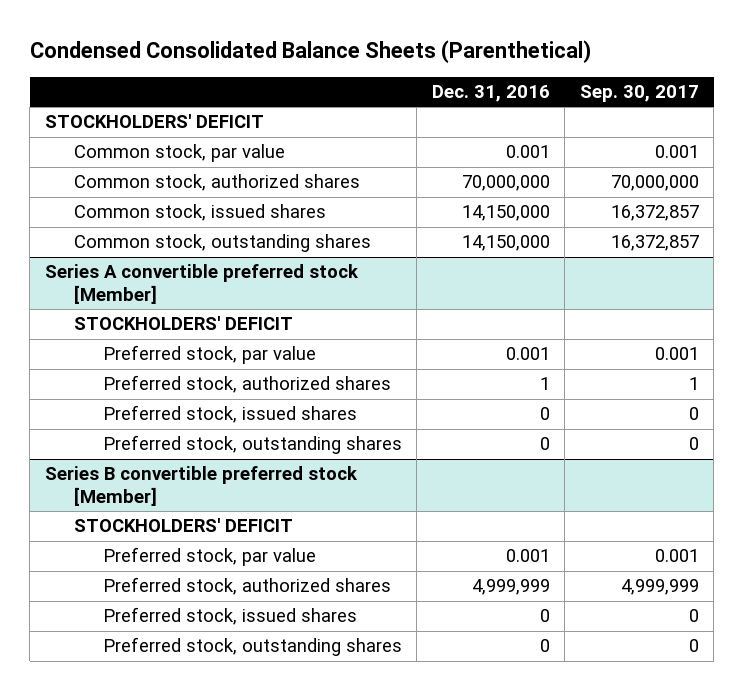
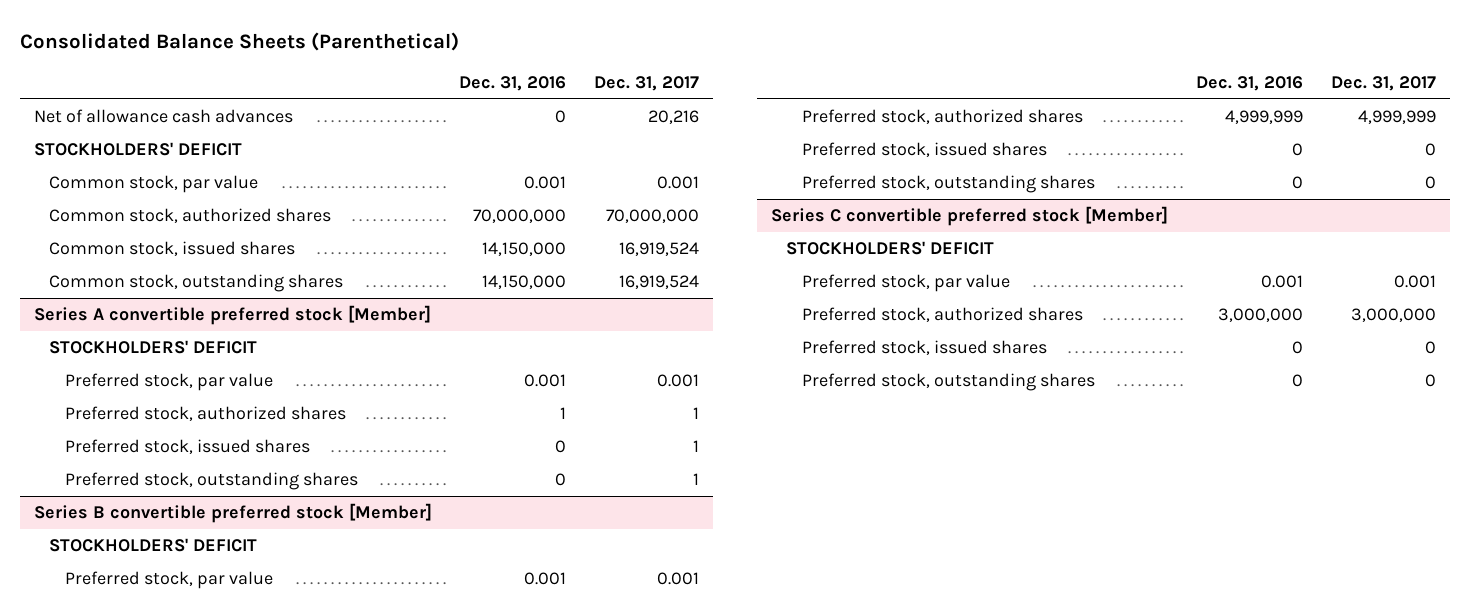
[29,40,591,64] Condensed Consolidated Balance Sheets (Parenthetical) -> [20,31,460,51] Consolidated Balance Sheets (Parenthetical)
[579,85,699,103] Sep. 30, 2017 -> none
none -> [593,75,699,91] Dec. 31, 2017
none -> [33,109,293,124] Net of allowance cash advances
none -> [770,206,1168,227] Series C convertible preferred stock [Member]
none -> [786,241,995,256] STOCKHOLDERS' DEFICIT
none -> [801,274,1010,293] Preferred stock, par value
none -> [801,307,1083,323] Preferred stock, authorized shares
none -> [801,340,1047,356] Preferred stock, issued shares
none -> [801,373,1095,392] Preferred stock, outstanding shares

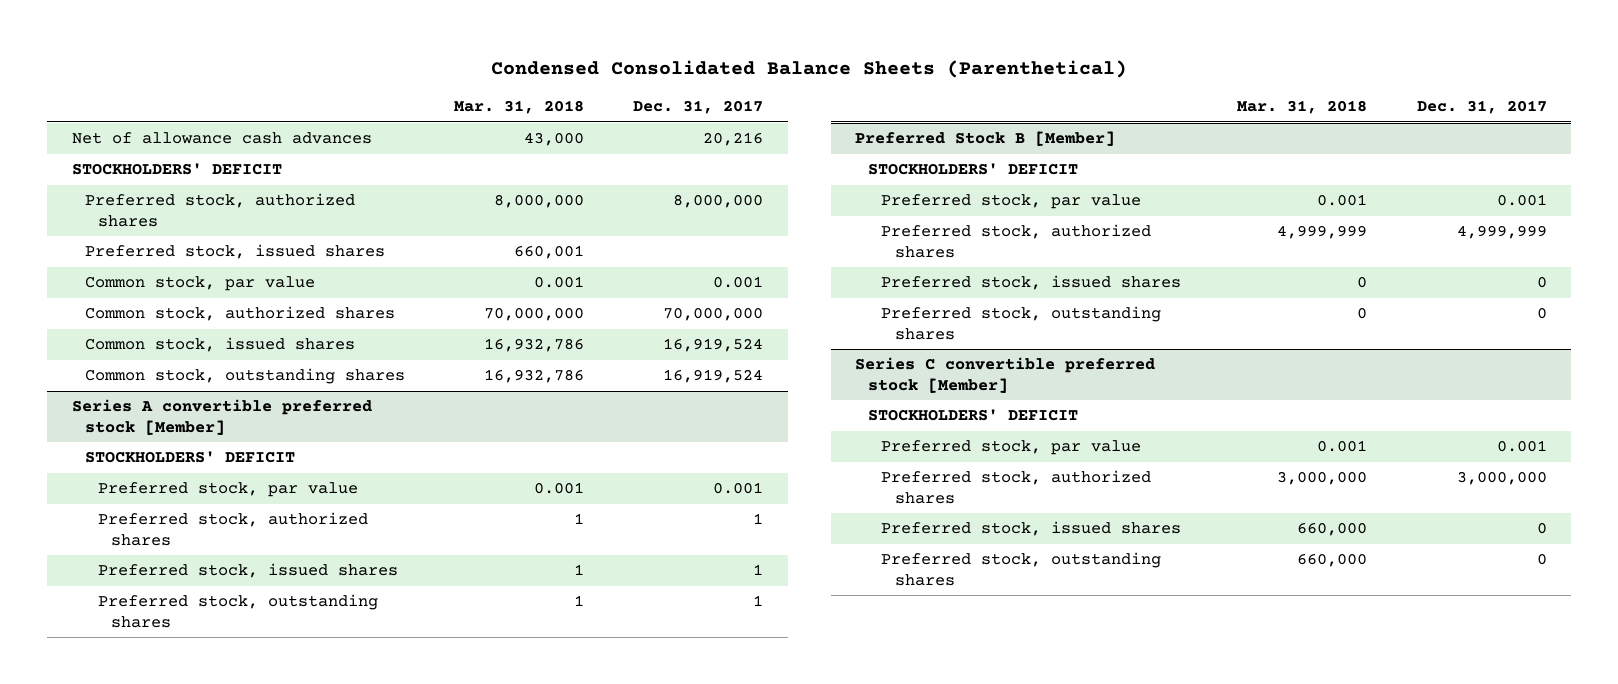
[20,31,460,51] Consolidated Balance Sheets (Parenthetical) -> [491,59,1128,78] Condensed Consolidated Balance Sheets (Parenthetical)
[459,75,567,91] Dec. 31, 2016 -> none
none -> [453,100,584,115] Mar. 31, 2018
none -> [84,193,355,227] Preferred stock, authorized shares
none -> [84,244,385,260] Preferred stock, issued shares
[33,503,432,524] Series B convertible preferred stock [Member] -> [855,131,1116,147] Preferred Stock B [Member]

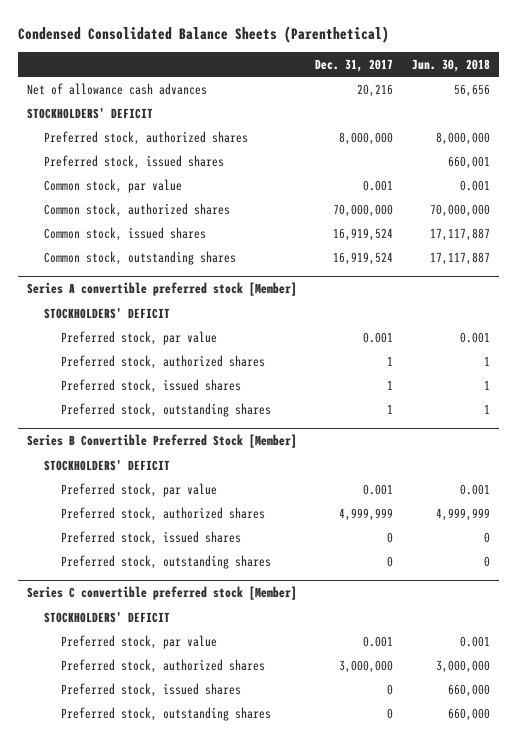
[453,100,584,115] Mar. 31, 2018 -> none
none -> [411,58,490,72] Jun. 30, 2018
[855,131,1116,147] Preferred Stock B [Member] -> [27,434,298,449] Series B Convertible Preferred Stock [Member]

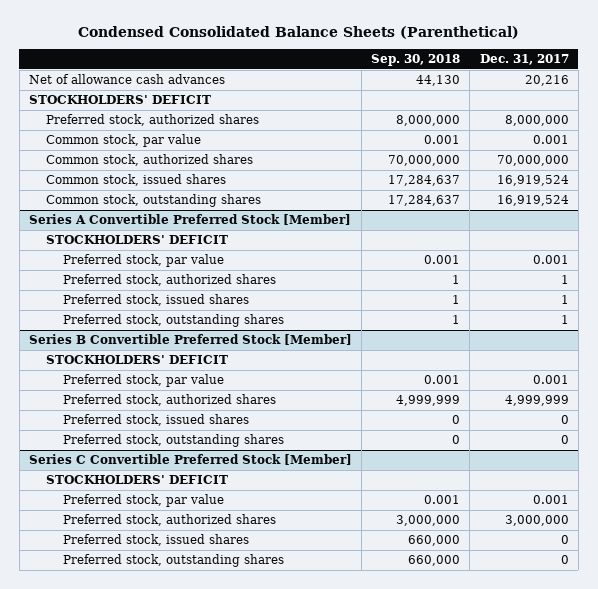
[411,58,490,72] Jun. 30, 2018 -> none
none -> [371,54,461,67] Sep. 30, 2018
[44,154,225,169] Preferred stock, issued shares -> none
[27,282,298,297] Series A convertible preferred stock [Member] -> [28,214,351,226] Series A Convertible Preferred Stock [Member]
[27,586,298,601] Series C convertible preferred stock [Member] -> [28,454,352,466] Series C Convertible Preferred Stock [Member]

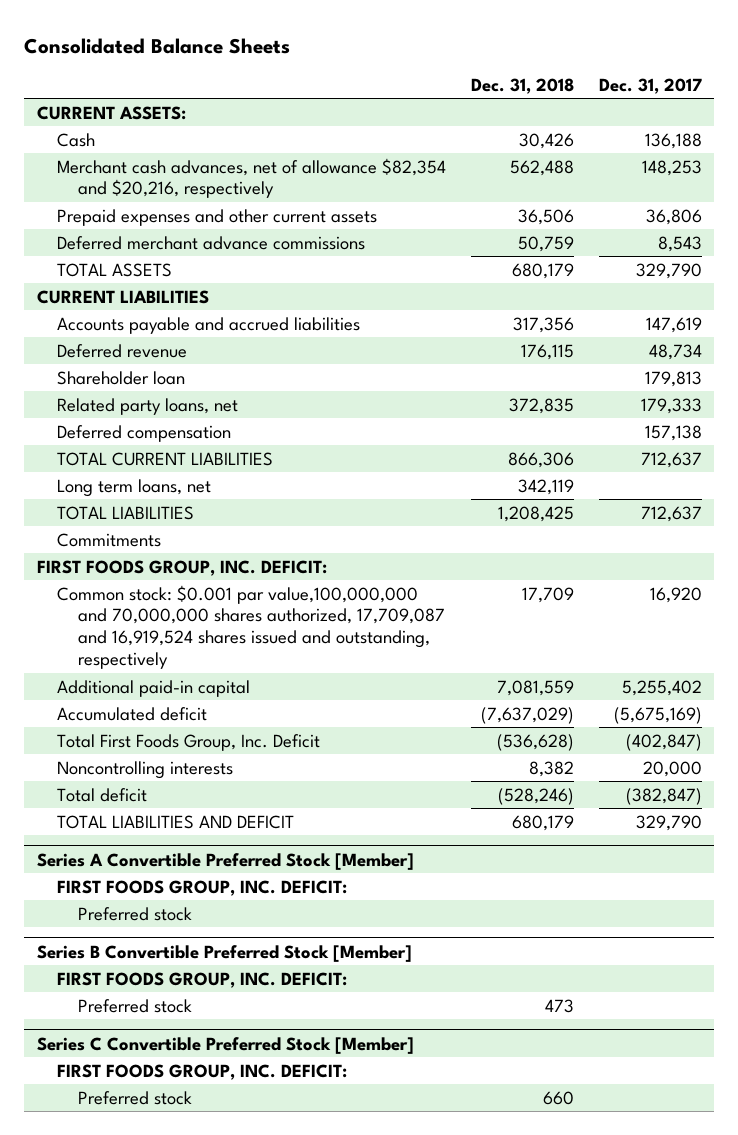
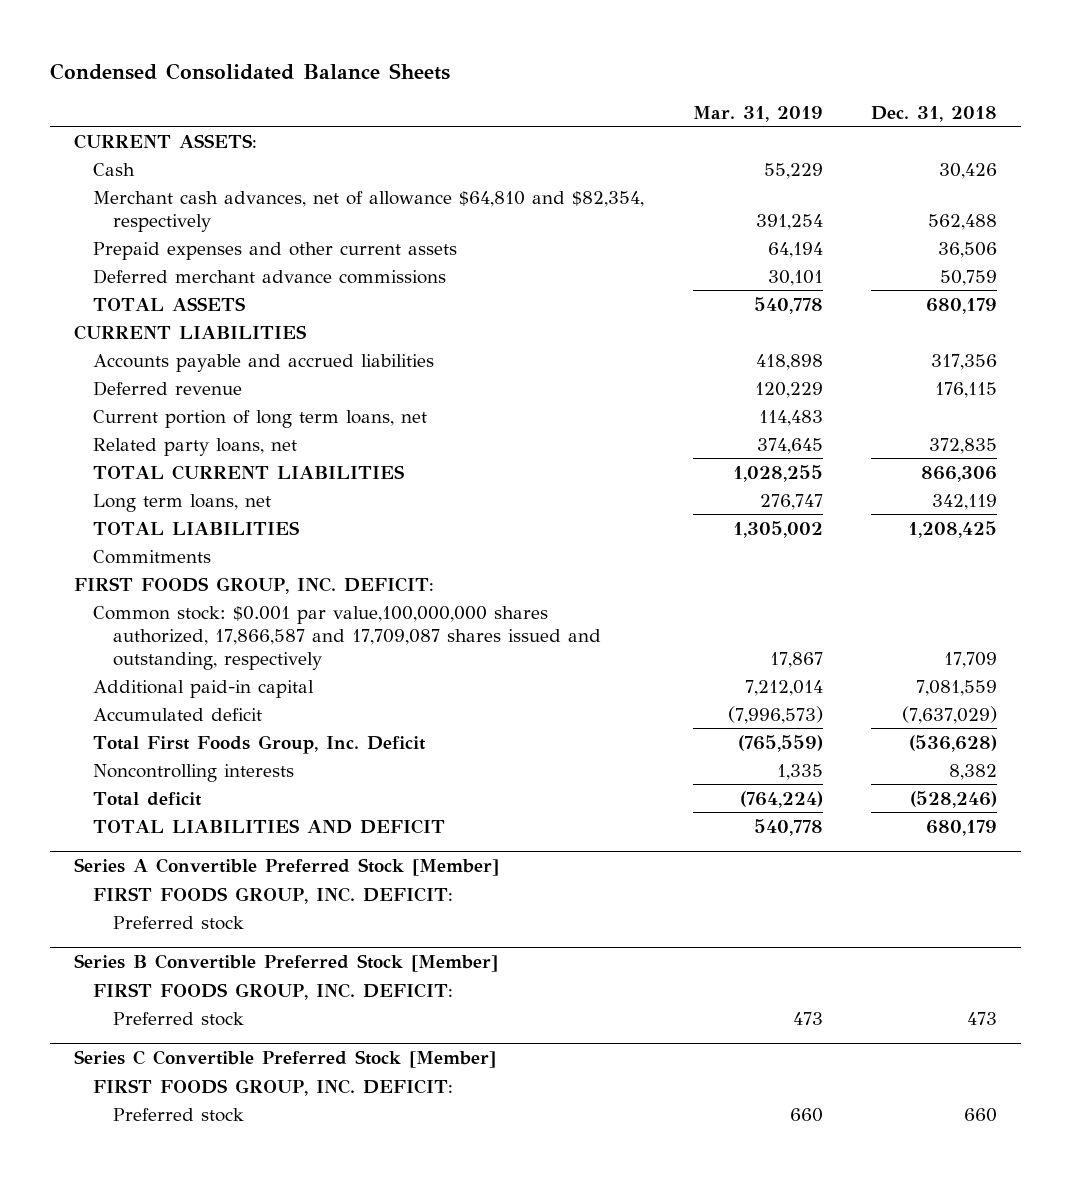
[24,37,291,54] Consolidated Balance Sheets -> [50,63,451,81] Condensed Consolidated Balance Sheets
[598,77,702,94] Dec. 31, 2017 -> none
none -> [692,105,823,122] Mar. 31, 2019
[57,157,447,199] Merchant cash advances, net of allowance $82,354 and $20,216, respectively -> [93,190,645,232] Merchant cash advances, net of allowance $64,810 and $82,354, respectively
[57,370,186,385] Shareholder loan -> none
none -> [93,409,428,428] Current portion of long term loans, net
[57,424,232,442] Deferred compensation -> none
[57,584,445,670] Common stock: $0.001 par value,100,000,000 and 70,000,000 shares authorized, 17,709,087 and 16,919,524 shares issued and outstanding, respectively -> [93,605,601,670] Common stock: $0.001 par value,100,000,000 shares authorized, 17,866,587 and 17,709,087 shares issued and outstanding, respectively

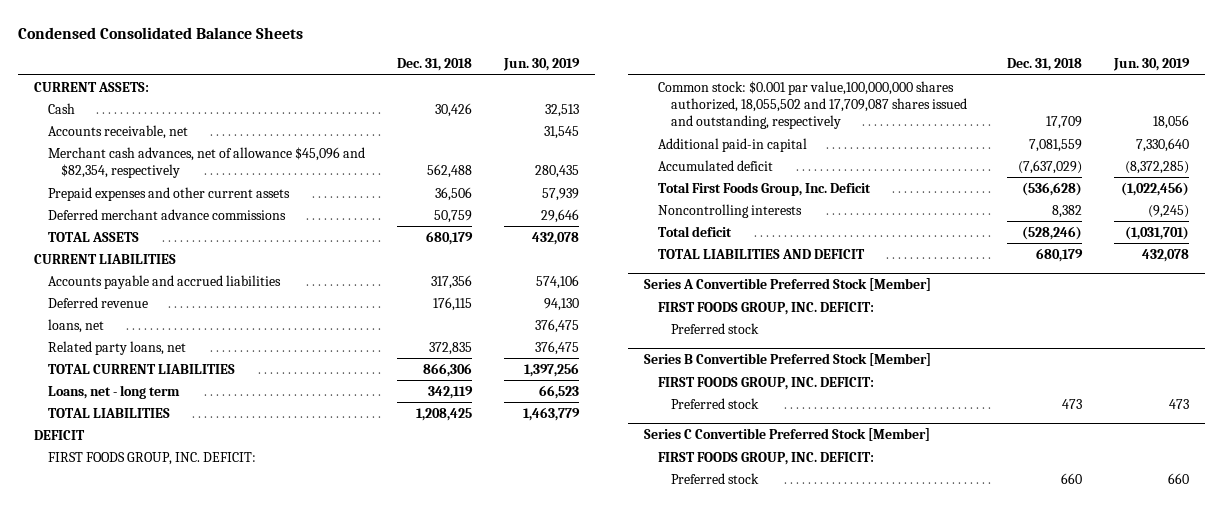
[692,105,823,122] Mar. 31, 2019 -> none
none -> [502,58,580,72] Jun. 30, 2019
none -> [47,124,188,139] Accounts receivable, net
[93,190,645,232] Merchant cash advances, net of allowance $64,810 and $82,354, respectively -> [47,146,365,178] Merchant cash advances, net of allowance $45,096 and $82,354, respectively
[93,409,428,428] Current portion of long term loans, net -> none
none -> [47,318,104,333] loans, net
[93,493,272,512] Long term loans, net -> [47,384,180,399] Loans, net - long term
[93,549,212,564] Commitments -> none
none -> [34,429,86,440] DEFICIT
[93,605,601,670] Common stock: $0.001 par value,100,000,000 shares authorized, 17,866,587 and 17,709,087 shares issued and outstanding, respectively -> [657,80,967,129] Common stock: $0.001 par value,100,000,000 shares authorized, 18,055,502 and 17,709,087 shares issued and outstanding, respectively

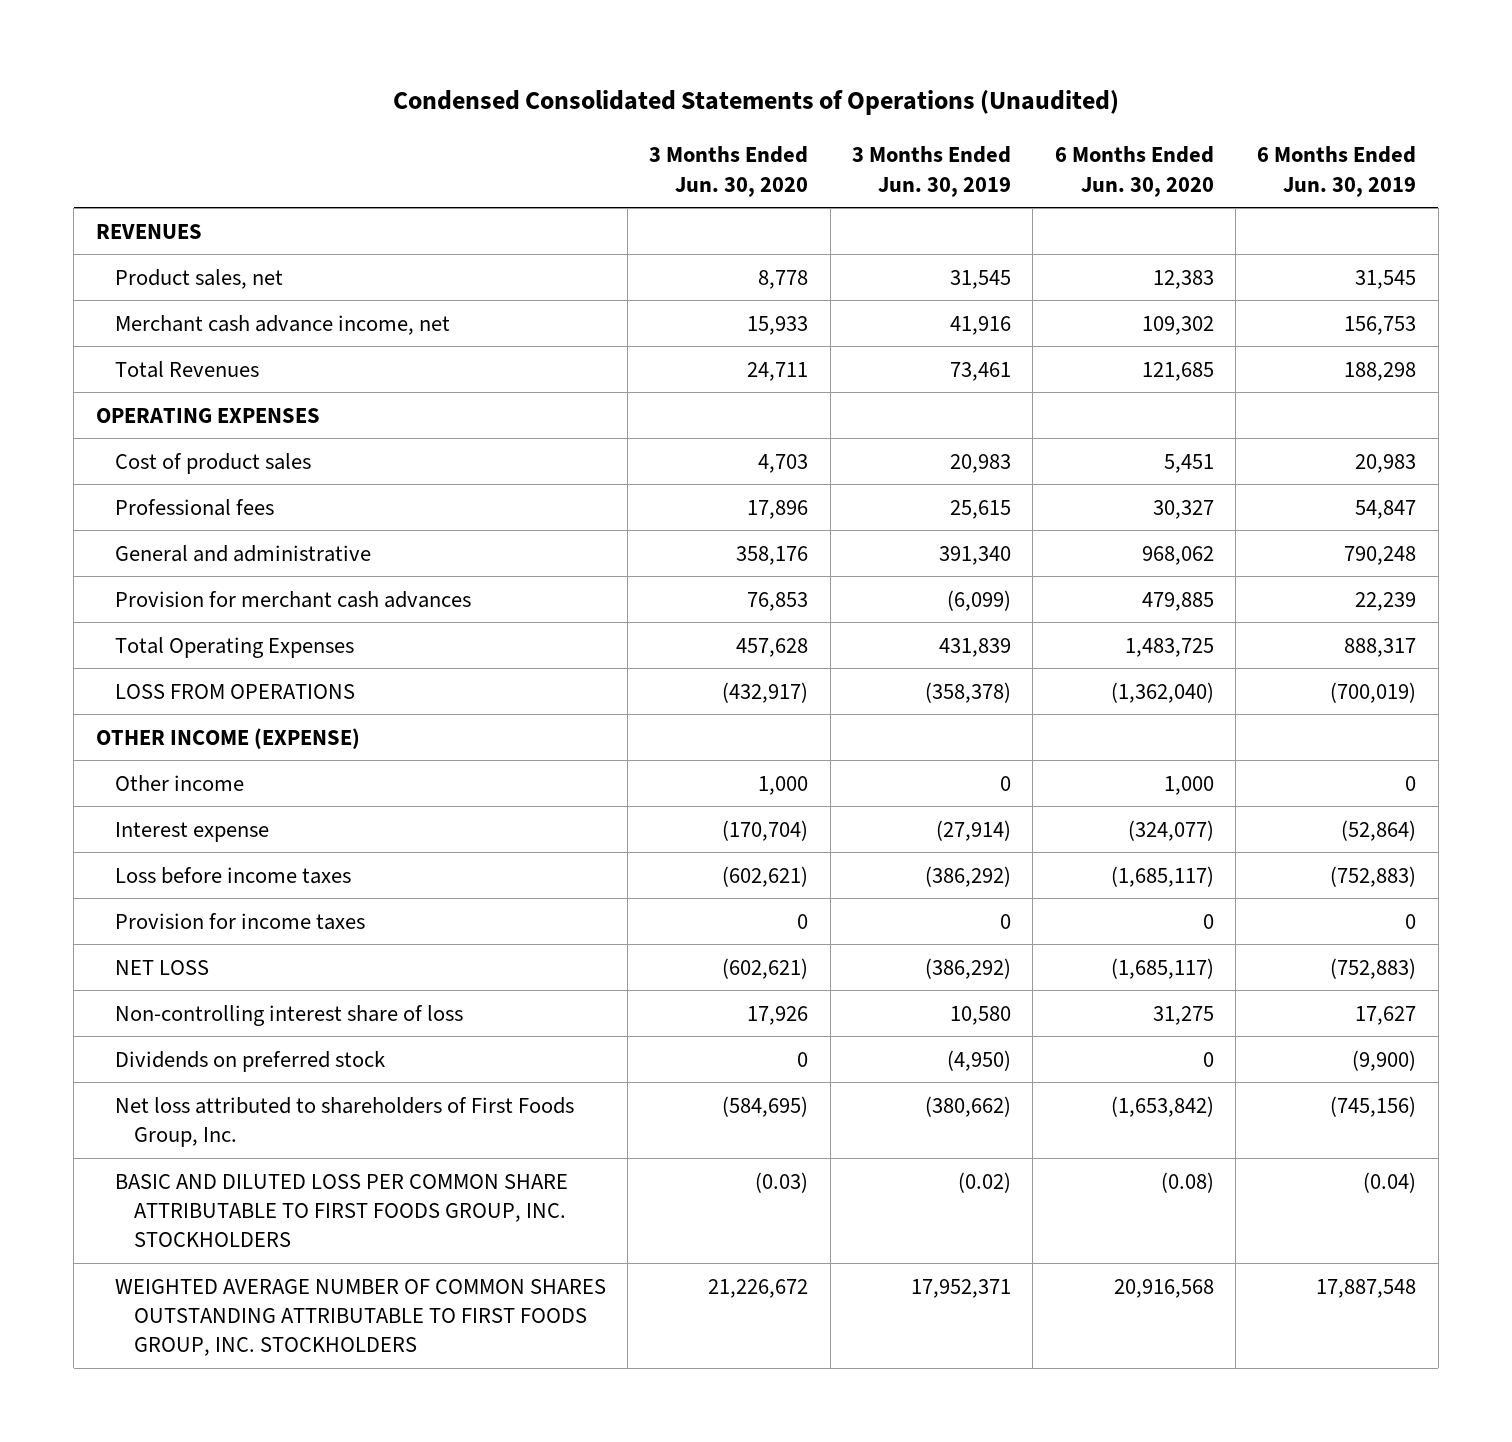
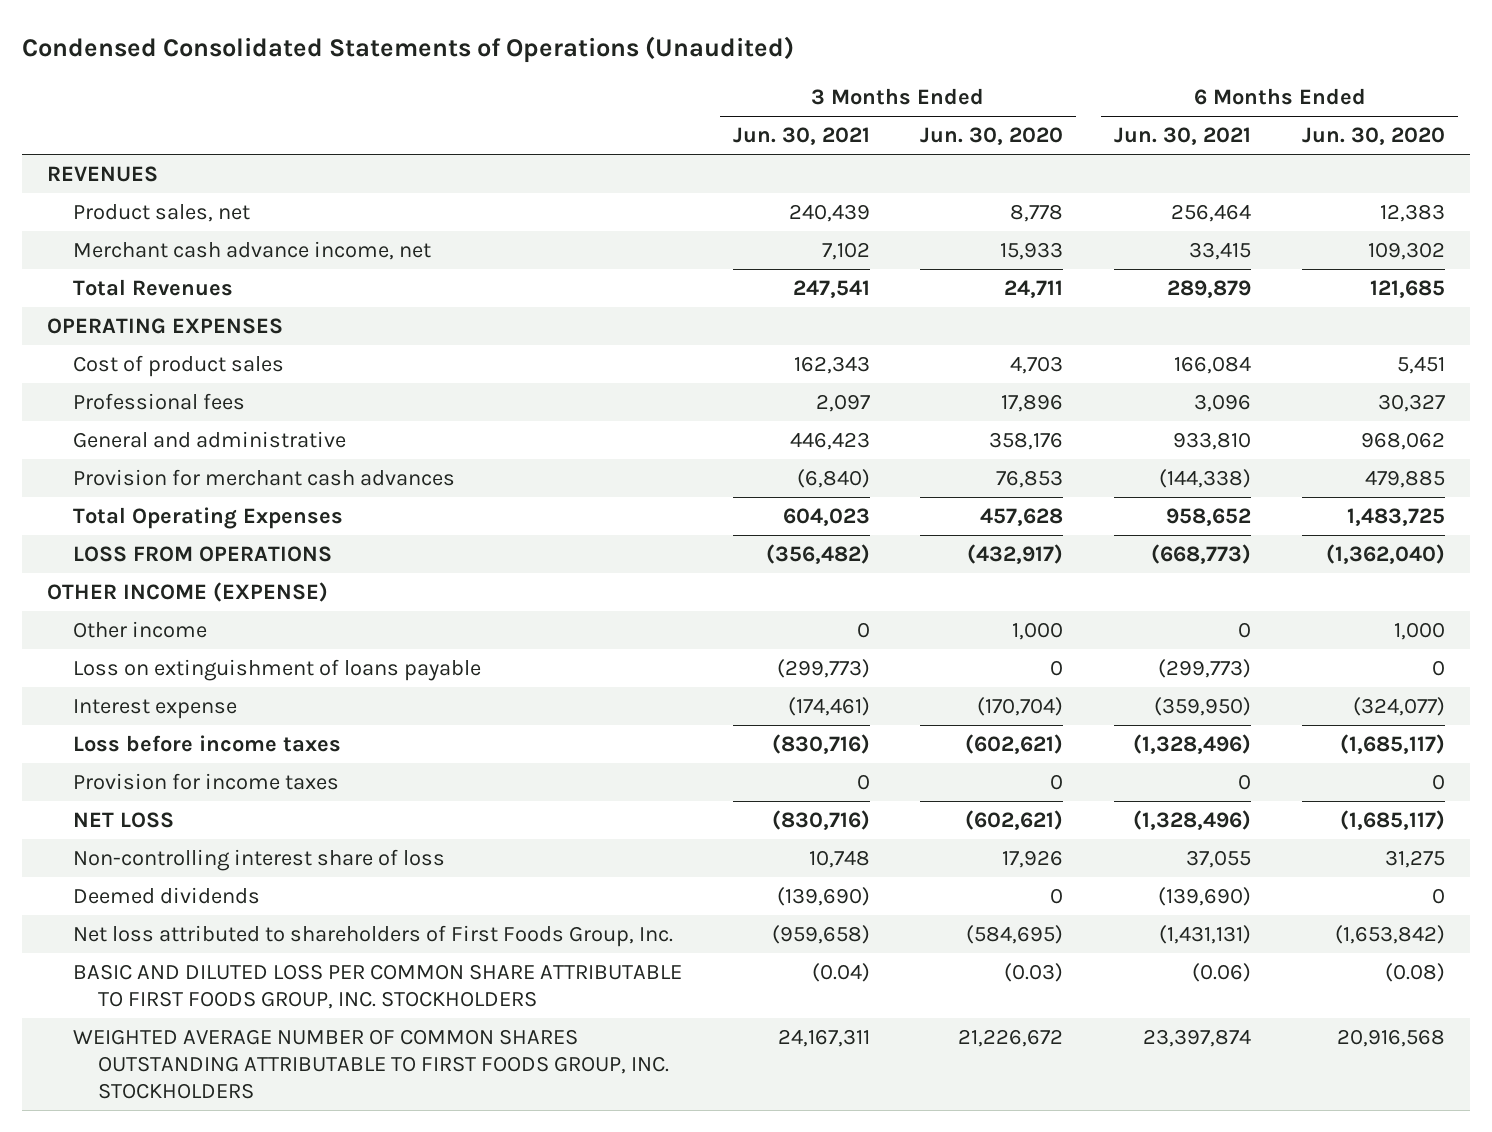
[852,146,1012,197] 3 Months Ended Jun. 30, 2019 -> none
[1257,146,1417,197] 6 Months Ended Jun. 30, 2019 -> none
none -> [732,127,870,146] Jun. 30, 2021
none -> [1114,127,1252,146] Jun. 30, 2021
none -> [72,658,481,681] Loss on extinguishment of loans payable
[114,1050,385,1072] Dividends on preferred stock -> none
none -> [72,886,260,904] Deemed dividends

